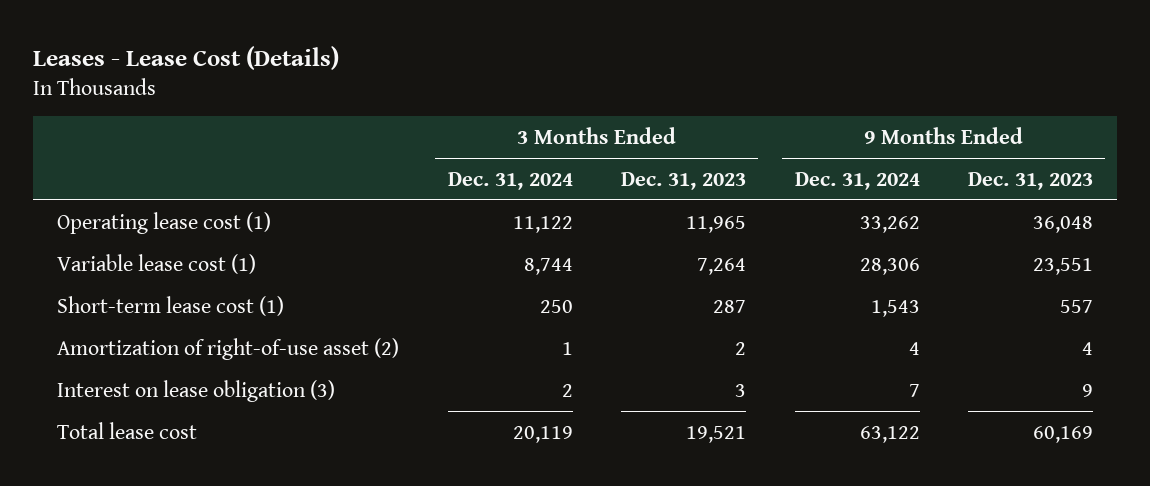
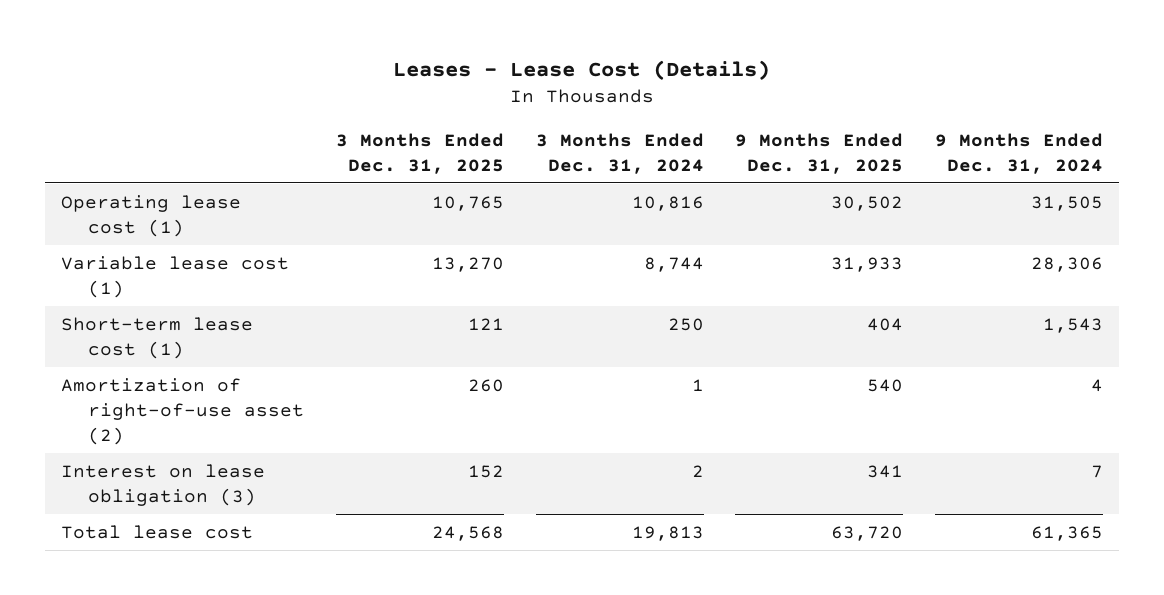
[621,171,747,190] Dec. 31, 2023 -> none
[968,171,1094,190] Dec. 31, 2023 -> none
none -> [336,132,505,174] 3 Months Ended Dec. 31, 2025
none -> [735,132,904,174] 9 Months Ended Dec. 31, 2025
[512,215,573,233] 11,122 -> [631,195,704,211] 10,816
[859,215,920,233] 33,262 -> [1031,195,1104,211] 31,505
[512,425,573,443] 20,119 -> [631,525,704,541] 19,813
[859,425,920,443] 63,122 -> [1031,525,1104,541] 61,365

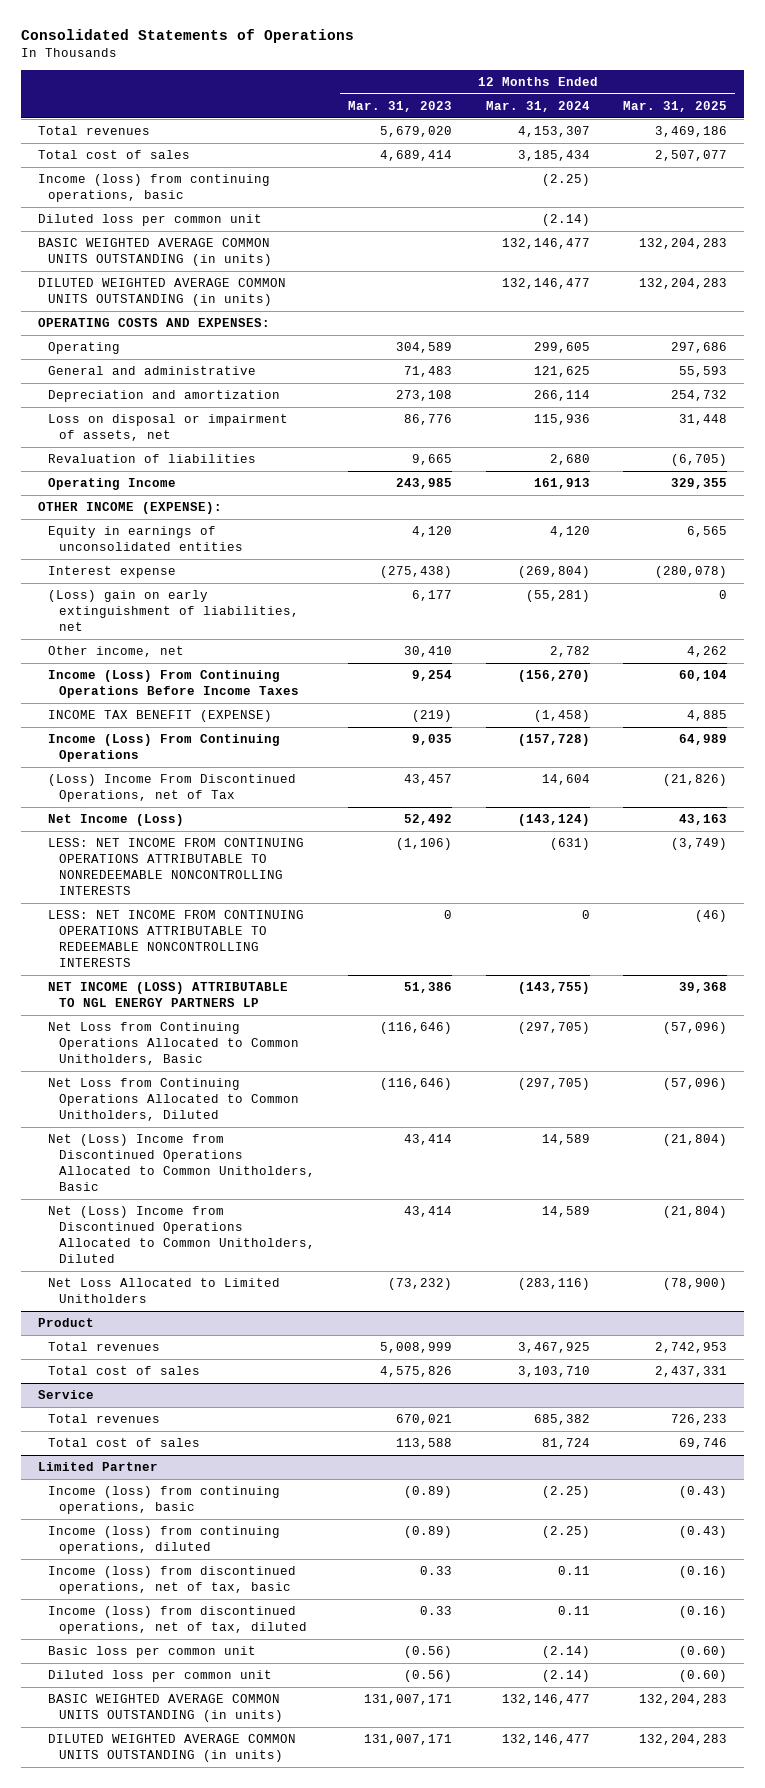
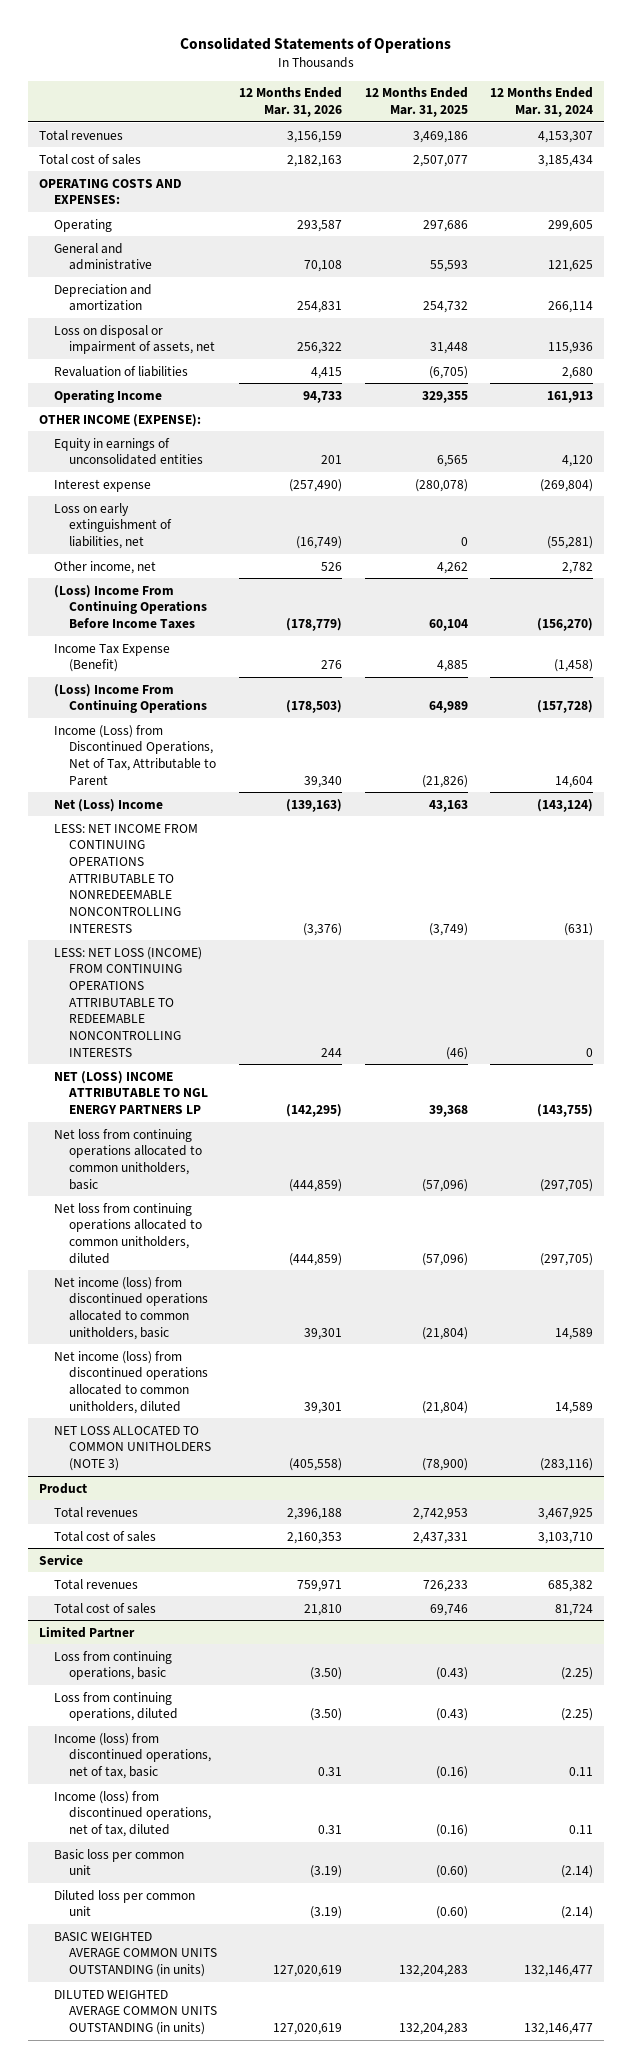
[348,100,453,112] Mar. 31, 2023 -> none
none -> [239,87,343,117] 12 Months Ended Mar. 31, 2026
[37,174,270,203] Income (loss) from continuing operations, basic -> none
[37,214,262,227] Diluted loss per common unit -> none
[37,238,273,267] BASIC WEIGHTED AVERAGE COMMON UNITS OUTSTANDING (in units) -> none
[37,278,286,307] DILUTED WEIGHTED AVERAGE COMMON UNITS OUTSTANDING (in units) -> none
[48,590,299,632] (Loss) gain on early extinguishment of liabilities, net -> [54,502,172,549] Loss on early extinguishment of liabilities, net
[48,670,299,699] Income (Loss) From Continuing Operations Before Income Taxes -> [54,584,207,629] (Loss) Income From Continuing Operations Before Income Taxes
[48,710,273,723] INCOME TAX BENEFIT (EXPENSE) -> [54,643,171,673] Income Tax Expense (Benefit)
[48,734,281,763] Income (Loss) From Continuing Operations -> [54,683,207,714] (Loss) Income From Continuing Operations
[48,774,297,803] (Loss) Income From Discontinued Operations, net of Tax -> [54,724,216,786] Income (Loss) from Discontinued Operations, Net of Tax, Attributable to Parent
[48,814,185,827] Net Income (Loss) -> [54,798,164,812] Net (Loss) Income
[48,910,305,968] LESS: NET INCOME FROM CONTINUING OPERATIONS ATTRIBUTABLE TO REDEEMABLE NONCONTROLLING INTERESTS -> [54,946,203,1057] LESS: NET LOSS (INCOME) FROM CONTINUING OPERATIONS ATTRIBUTABLE TO REDEEMABLE NONCONTROLLING INTERESTS
[48,982,289,1008] NET INCOME (LOSS) ATTRIBUTABLE TO NGL ENERGY PARTNERS LP -> [54,1070,208,1114] NET (LOSS) INCOME ATTRIBUTABLE TO NGL ENERGY PARTNERS LP
[48,1022,299,1066] Net Loss from Continuing Operations Allocated to Common Unitholders, Basic -> [54,1128,202,1190] Net loss from continuing operations allocated to common unitholders, basic
[48,1078,299,1122] Net Loss from Continuing Operations Allocated to Common Unitholders, Diluted -> [54,1202,202,1264] Net loss from continuing operations allocated to common unitholders, diluted
[48,1134,315,1192] Net (Loss) Income from Discontinued Operations Allocated to Common Unitholders, Basic -> [54,1276,208,1340] Net income (loss) from discontinued operations allocated to common unitholders, basic
[48,1206,315,1264] Net (Loss) Income from Discontinued Operations Allocated to Common Unitholders, Diluted -> [54,1350,208,1414] Net income (loss) from discontinued operations allocated to common unitholders, diluted
[48,1278,281,1304] Net Loss Allocated to Limited Unitholders -> [54,1425,211,1471] NET LOSS ALLOCATED TO COMMON UNITHOLDERS (NOTE 3)
[48,1486,281,1515] Income (loss) from continuing operations, basic -> [54,1650,173,1681] Loss from continuing operations, basic
[48,1526,281,1555] Income (loss) from continuing operations, diluted -> [54,1691,178,1722] Loss from continuing operations, diluted

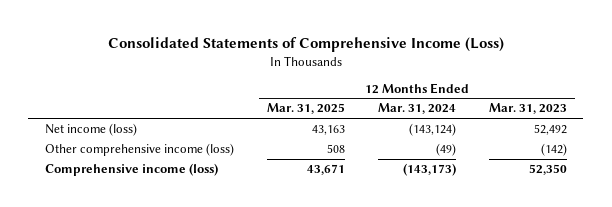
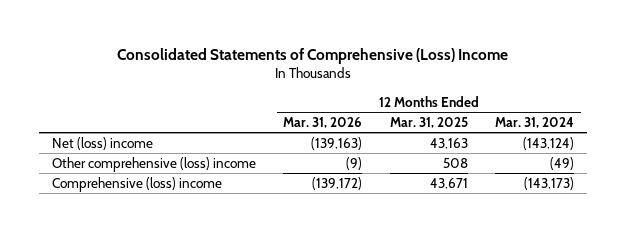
[107,37,504,53] Consolidated Statements of Comprehensive Income (Loss) -> [117,48,509,65] Consolidated Statements of Comprehensive (Loss) Income
[488,103,567,115] Mar. 31, 2023 -> none
none -> [283,117,363,129] Mar. 31, 2026
[44,122,137,136] Net income (loss) -> [52,136,154,150] Net (loss) income
[44,142,234,156] Other comprehensive income (loss) -> [52,156,257,172] Other comprehensive (loss) income
[44,162,218,176] Comprehensive income (loss) -> [52,176,223,192] Comprehensive (loss) income

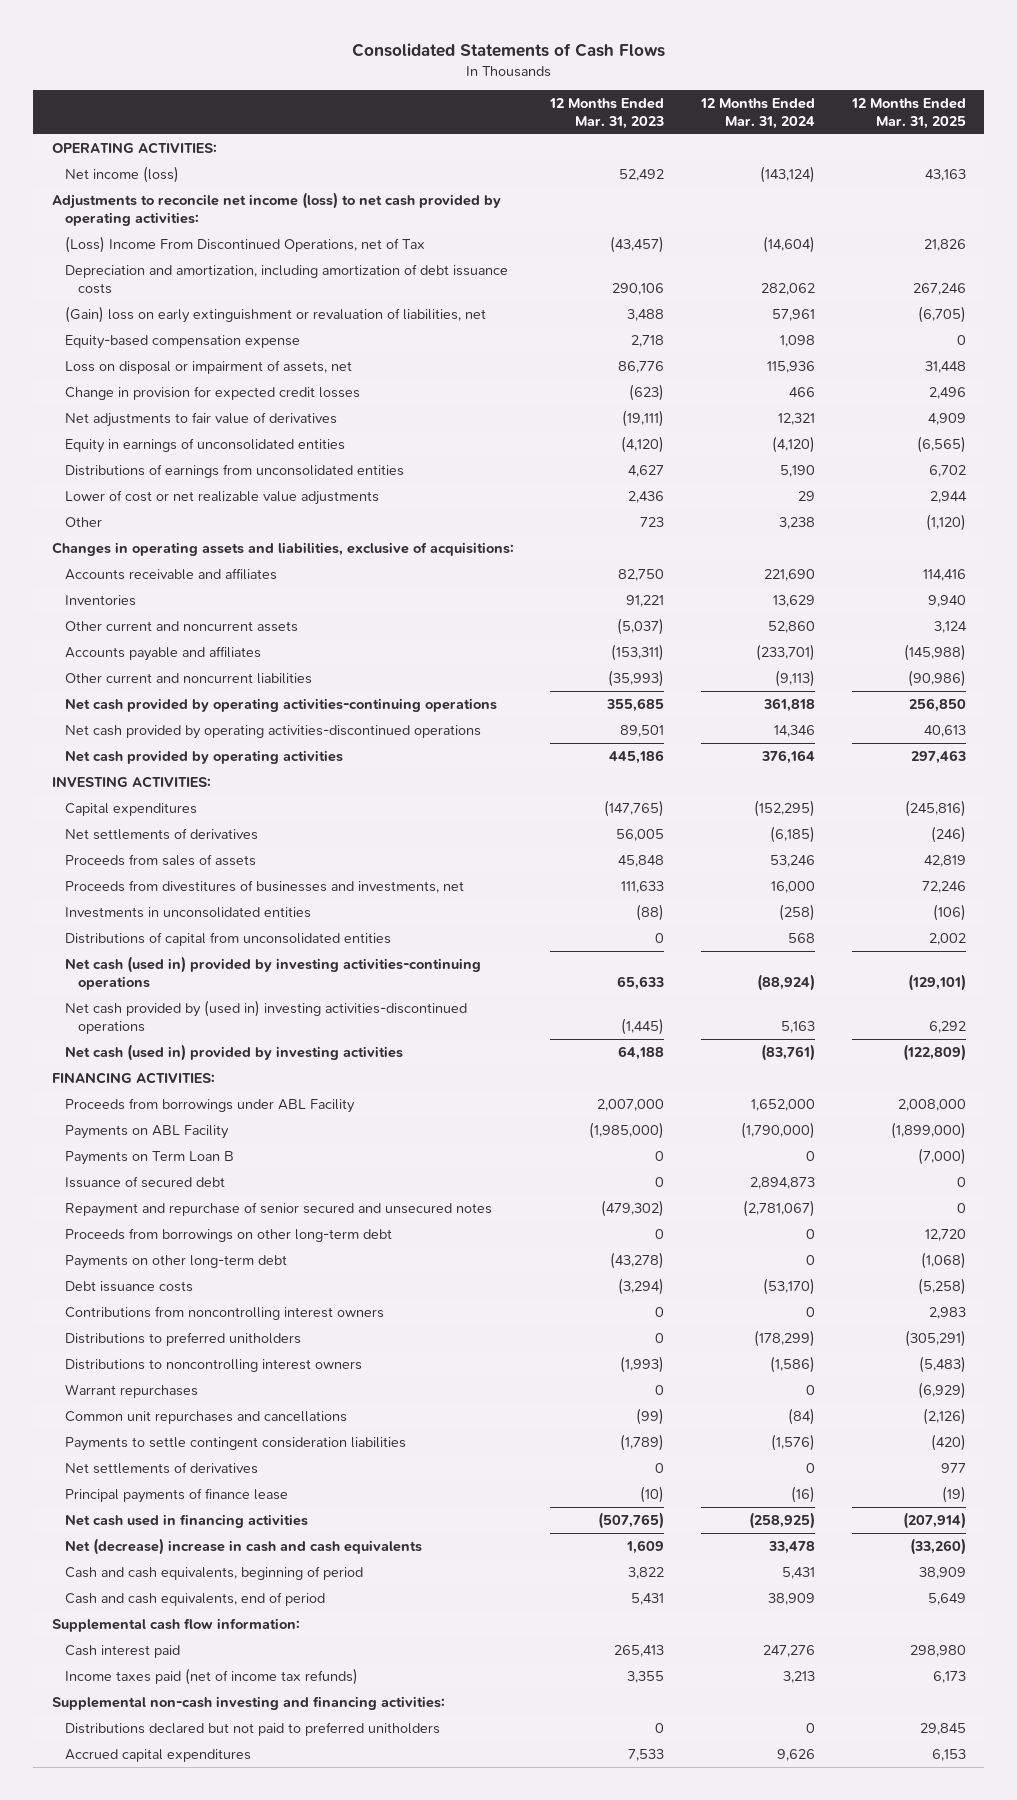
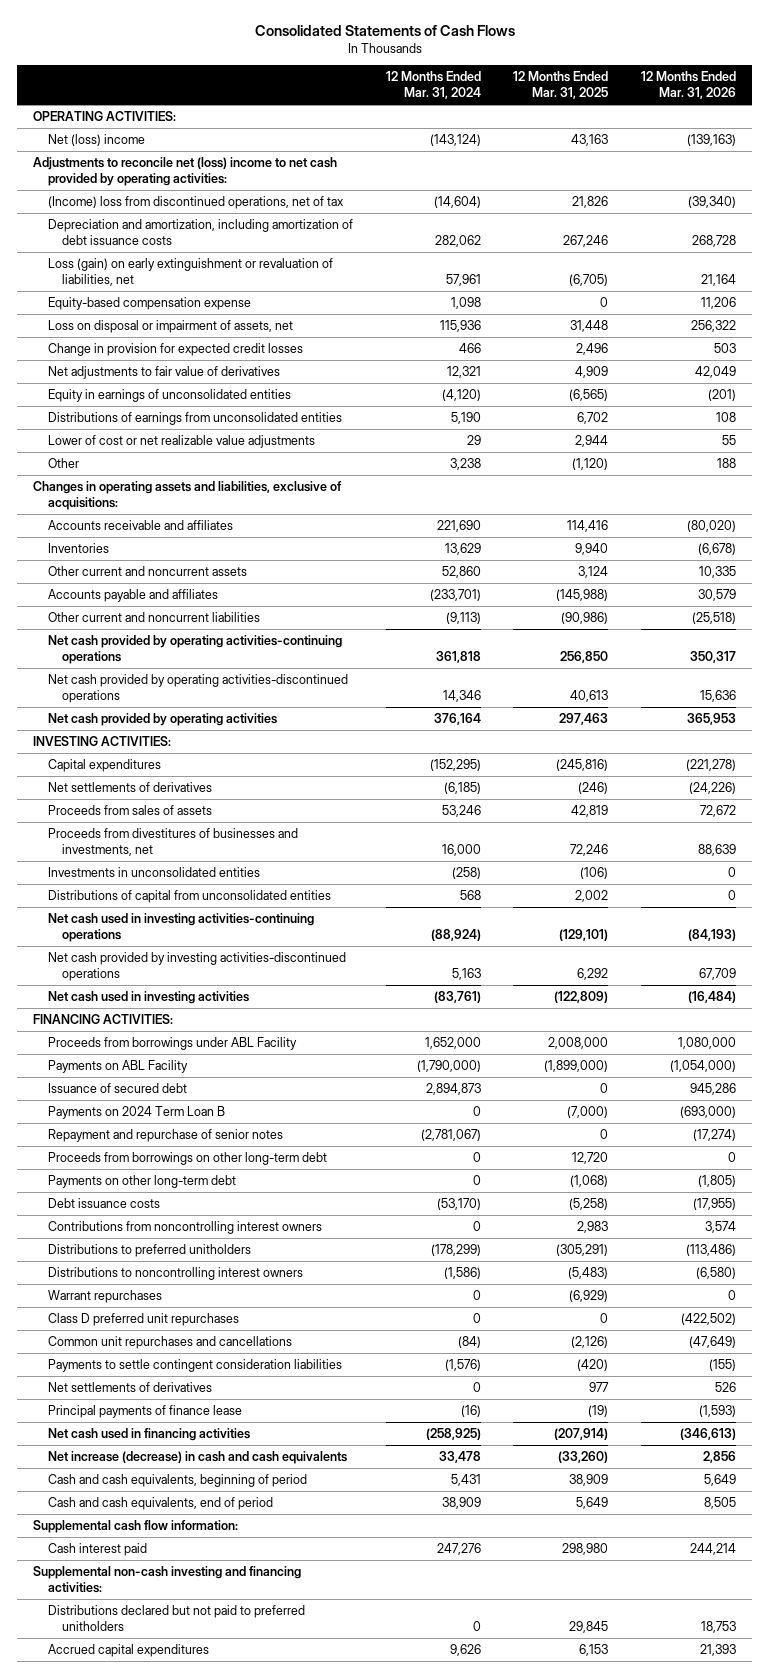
[549,98,665,130] 12 Months Ended Mar. 31, 2023 -> none
none -> [641,71,737,100] 12 Months Ended Mar. 31, 2026
[64,165,179,183] Net income (loss) -> [47,134,145,147] Net (loss) income
[51,191,501,226] Adjustments to reconcile net income (loss) to net cash provided by operating activities: -> [33,157,338,186] Adjustments to reconcile net (loss) income to net cash provided by operating activities:
[64,235,425,253] (Loss) Income From Discontinued Operations, net of Tax -> [47,196,344,210] (Income) loss from discontinued operations, net of tax
[64,305,486,323] (Gain) loss on early extinguishment or revaluation of liabilities, net -> [47,258,333,286] Loss (gain) on early extinguishment or revaluation of liabilities, net
[64,955,481,990] Net cash (used in) provided by investing activities-continuing operations -> [47,913,314,942] Net cash used in investing activities-continuing operations
[64,999,467,1034] Net cash provided by (used in) investing activities-discontinued operations -> [47,952,346,981] Net cash provided by investing activities-discontinued operations
[64,1043,403,1061] Net cash (used in) provided by investing activities -> [47,991,249,1005] Net cash used in investing activities
[64,1150,234,1165] Payments on Term Loan B -> none
none -> [47,1106,225,1120] Payments on 2024 Term Loan B
[64,1201,492,1217] Repayment and repurchase of senior secured and unsecured notes -> [47,1129,283,1143] Repayment and repurchase of senior notes
none -> [47,1313,239,1327] Class D preferred unit repurchases
[64,1537,422,1555] Net (decrease) increase in cash and cash equivalents -> [47,1451,347,1465] Net increase (decrease) in cash and cash equivalents
[64,1667,358,1685] Income taxes paid (net of income tax refunds) -> none

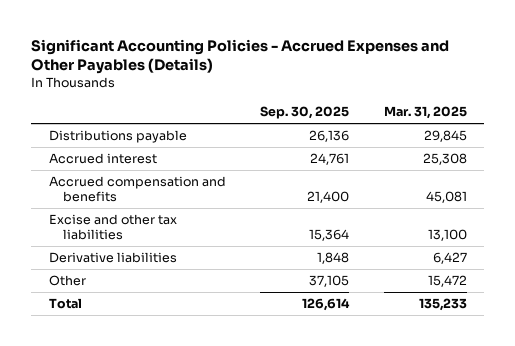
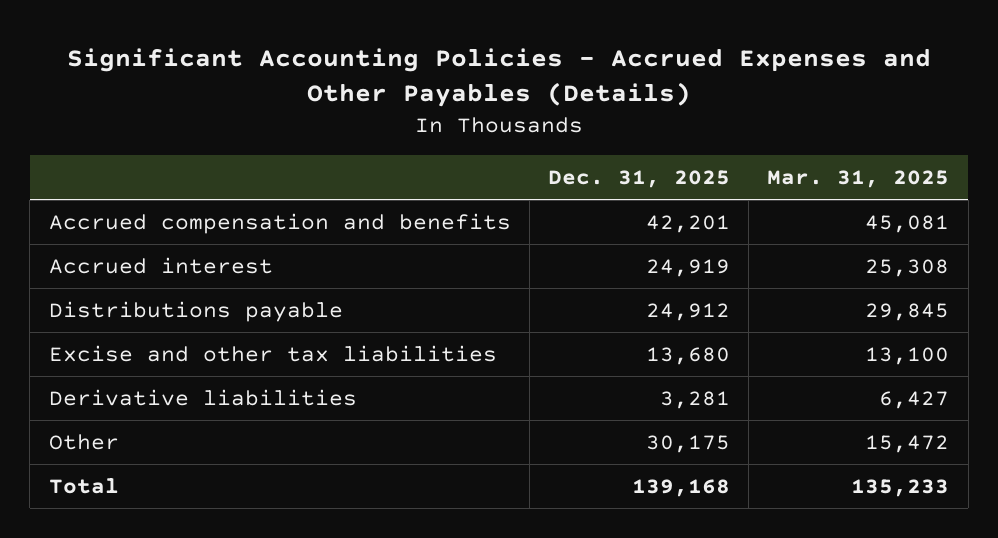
[260,106,350,120] Sep. 30, 2025 -> none
none -> [547,170,730,189] Dec. 31, 2025
[48,153,157,165] Accrued interest -> [48,256,273,274] Accrued interest
[48,130,187,144] Distributions payable -> [48,300,343,322] Distributions payable

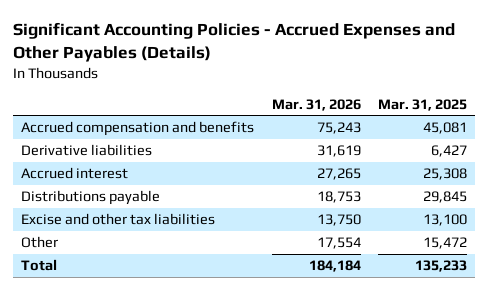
[547,170,730,189] Dec. 31, 2025 -> none
none -> [271,98,361,111] Mar. 31, 2026
[48,388,357,406] Derivative liabilities -> [21,144,153,157] Derivative liabilities

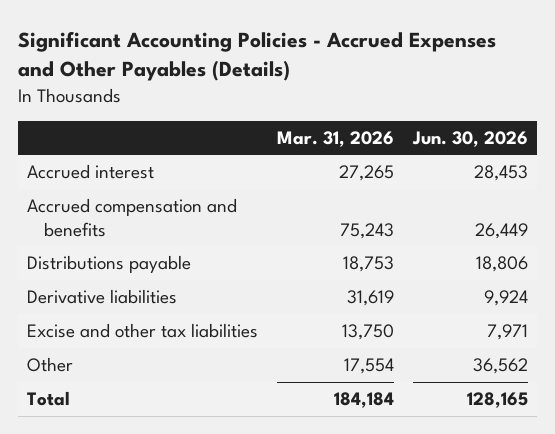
[377,98,467,111] Mar. 31, 2025 -> none
none -> [411,130,528,147] Jun. 30, 2026
[21,121,255,137] Accrued compensation and benefits -> [27,198,238,237] Accrued compensation and benefits
[21,144,153,157] Derivative liabilities -> [27,289,178,305] Derivative liabilities

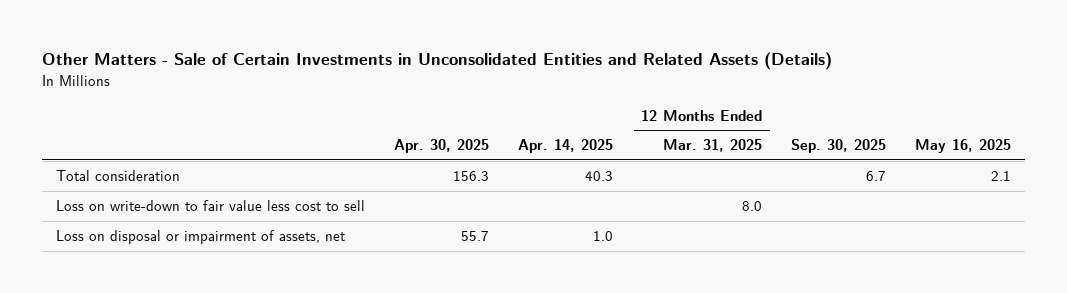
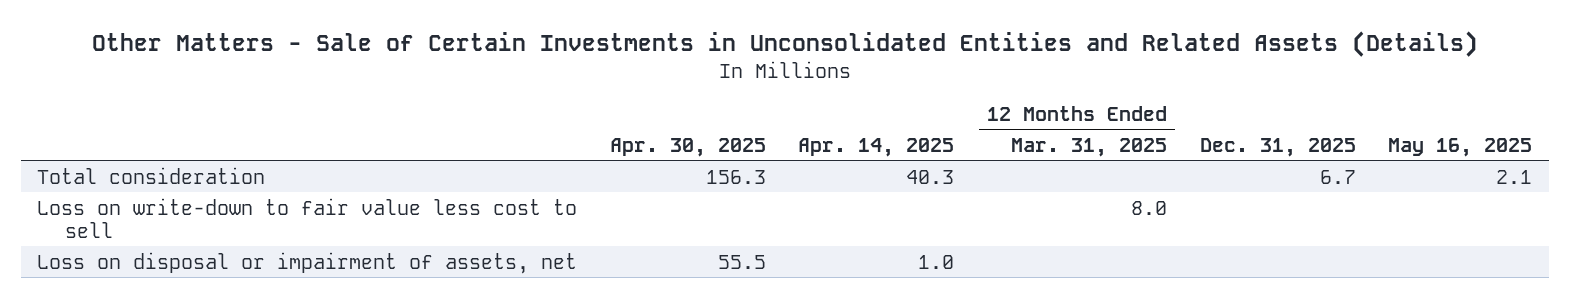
[791,139,887,154] Sep. 30, 2025 -> none
none -> [1199,137,1356,157] Dec. 31, 2025
[461,231,490,242] 55.7 -> [717,254,766,269] 55.5

